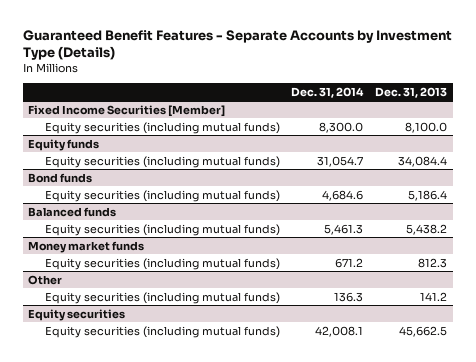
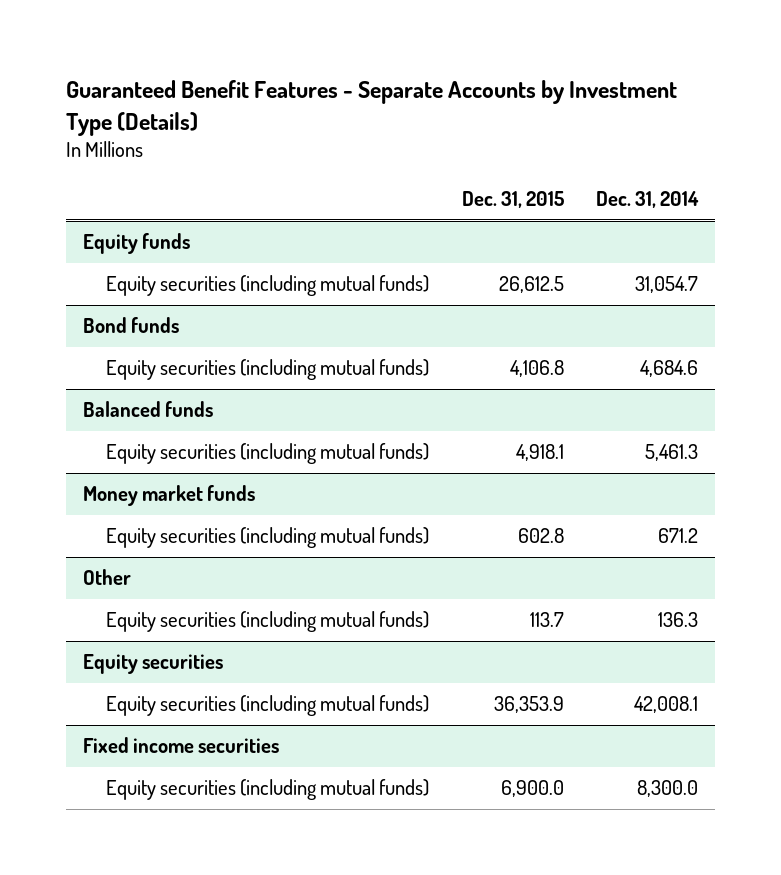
[375,86,448,98] Dec. 31, 2013 -> none
none -> [461,191,564,209] Dec. 31, 2015
[28,104,226,117] Fixed Income Securities [Member] -> none
[44,121,280,134] Equity securities (including mutual funds) -> none
none -> [82,737,279,754] Fixed income securities
none -> [106,779,430,801] Equity securities (including mutual funds)

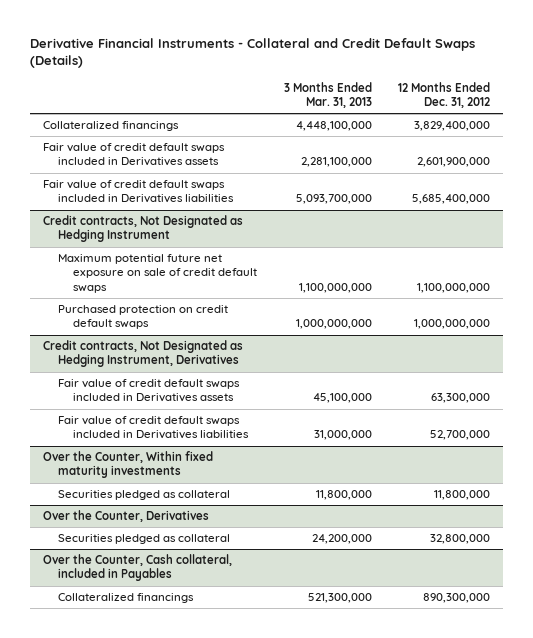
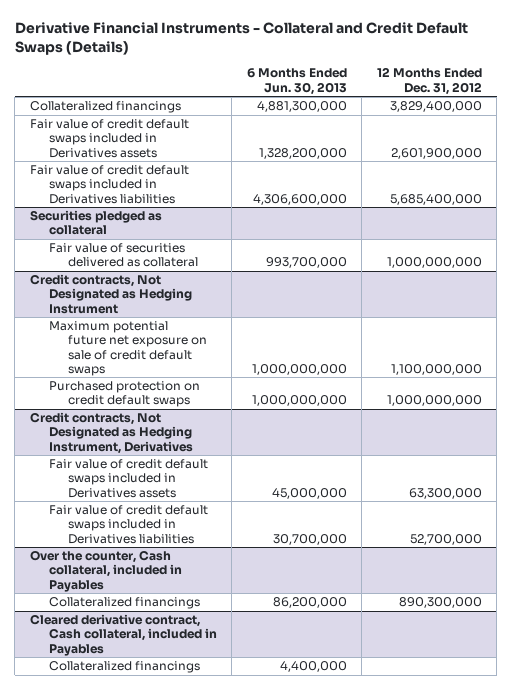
[283,81,372,108] 3 Months Ended Mar. 31, 2013 -> none
none -> [246,68,347,95] 6 Months Ended Jun. 30, 2013
none -> [29,210,162,236] Securities pledged as collateral
none -> [48,243,198,268] Fair value of securities delivered as collateral
[43,451,214,479] Over the Counter, Within fixed maturity investments -> none
[58,490,231,501] Securities pledged as collateral -> none
[43,510,210,523] Over the Counter, Derivatives -> none
[58,534,231,545] Securities pledged as collateral -> none
[43,554,233,582] Over the Counter, Cash collateral, included in Payables -> [29,550,182,592] Over the counter, Cash collateral, included in Payables
none -> [29,614,217,656] Cleared derivative contract, Cash collateral, included in Payables
none -> [48,661,200,674] Collateralized financings

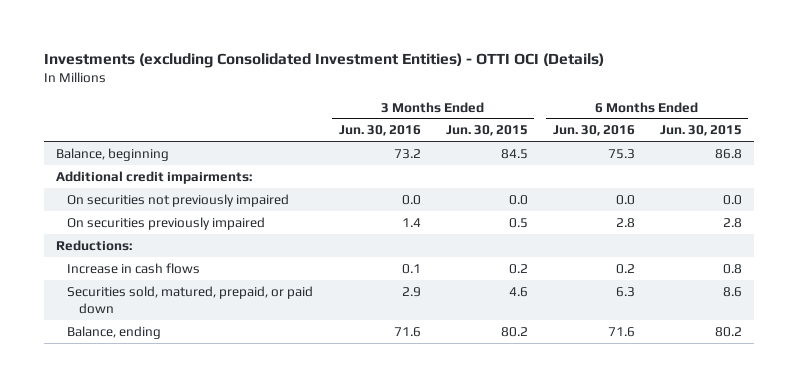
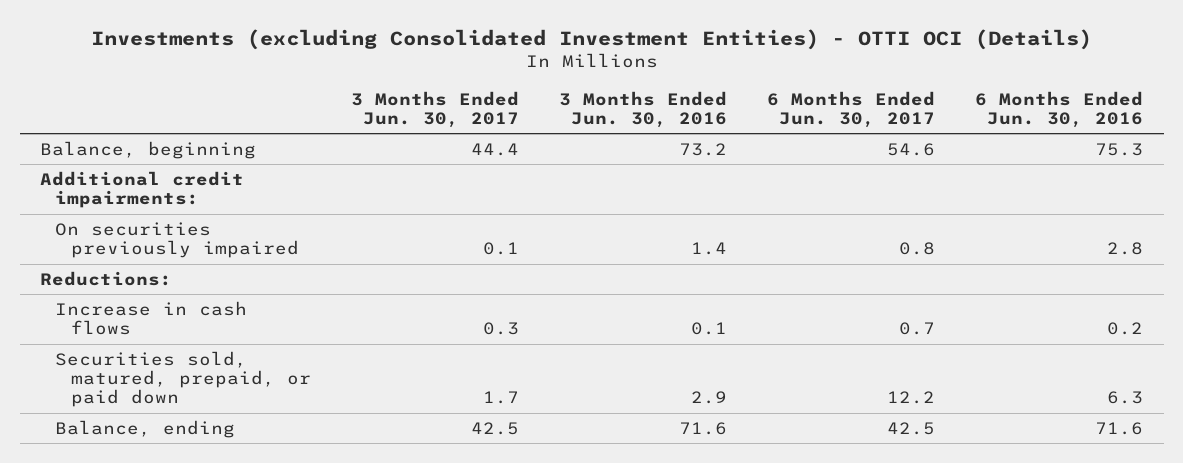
[445,125,528,137] Jun. 30, 2015 -> none
[659,125,742,137] Jun. 30, 2015 -> none
none -> [350,90,519,128] 3 Months Ended Jun. 30, 2017
none -> [767,90,936,128] 6 Months Ended Jun. 30, 2017
[67,193,290,207] On securities not previously impaired -> none

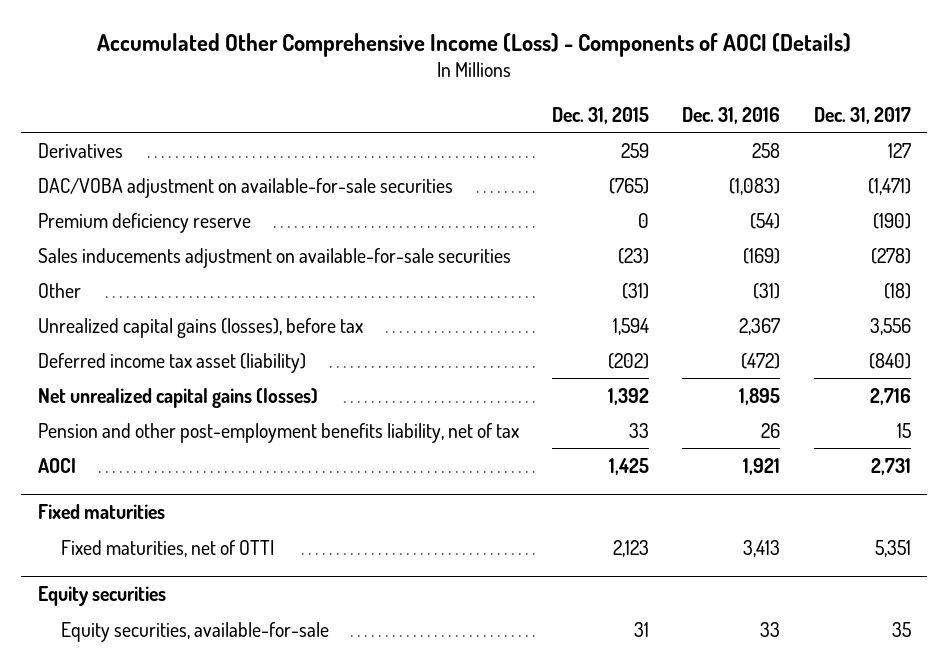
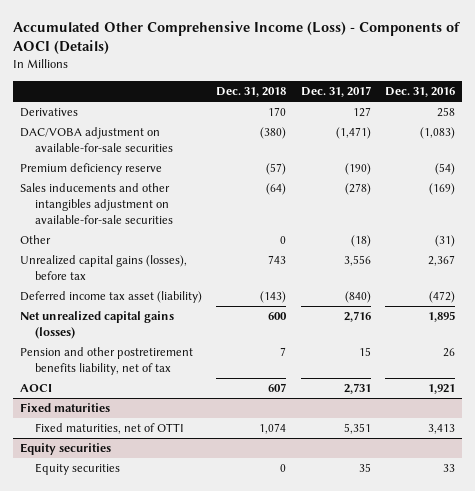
[551,106,649,124] Dec. 31, 2015 -> none
none -> [216,87,287,98] Dec. 31, 2018
[37,247,511,268] Sales inducements adjustment on available-for-sale securities -> [19,183,173,224] Sales inducements and other intangibles adjustment on available-for-sale securities
[37,422,519,443] Pension and other post-employment benefits liability, net of tax -> [19,347,193,375] Pension and other postretirement benefits liability, net of tax
[60,621,329,642] Equity securities, available-for-sale -> [34,463,120,476] Equity securities

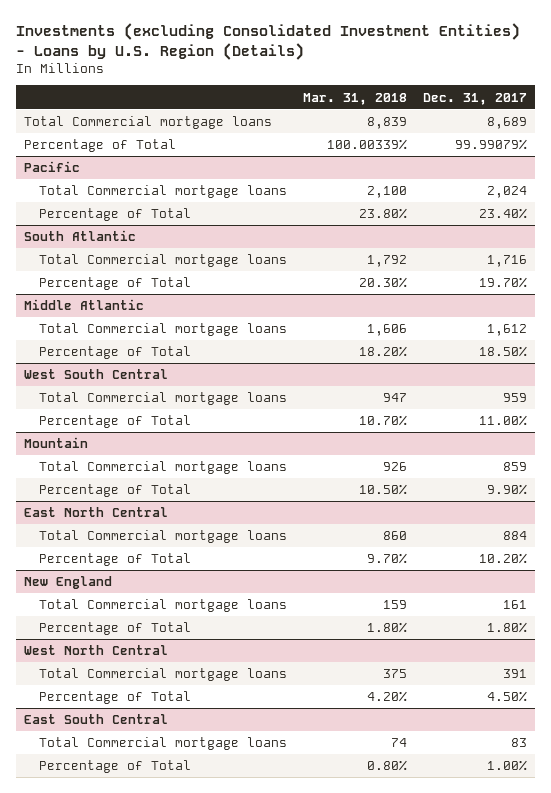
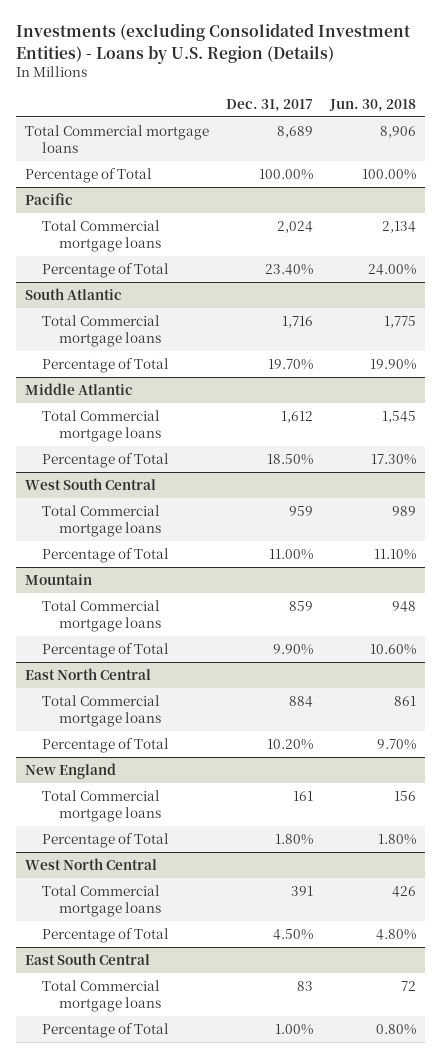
[303,92,408,105] Mar. 31, 2018 -> none
none -> [329,98,417,112] Jun. 30, 2018
[455,139,528,151] 99.99079% -> [258,169,313,181] 100.00%

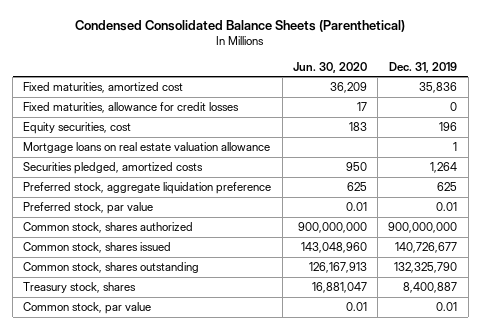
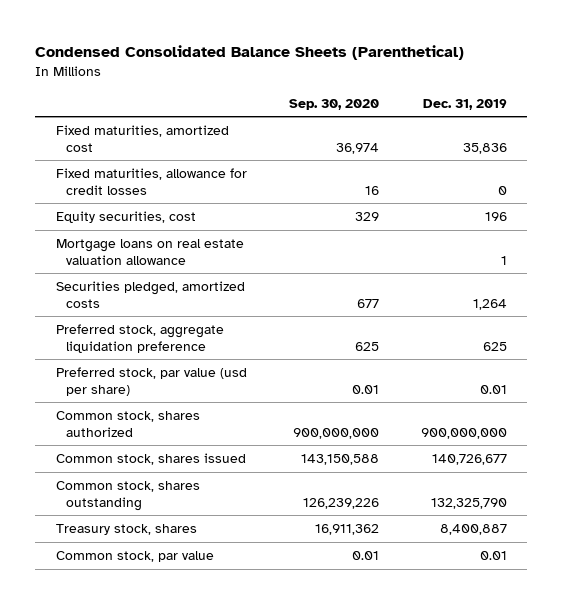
[292,61,367,73] Jun. 30, 2020 -> none
none -> [288,98,379,110] Sep. 30, 2020
[23,201,154,214] Preferred stock, par value -> [55,367,247,396] Preferred stock, par value (usd per share)

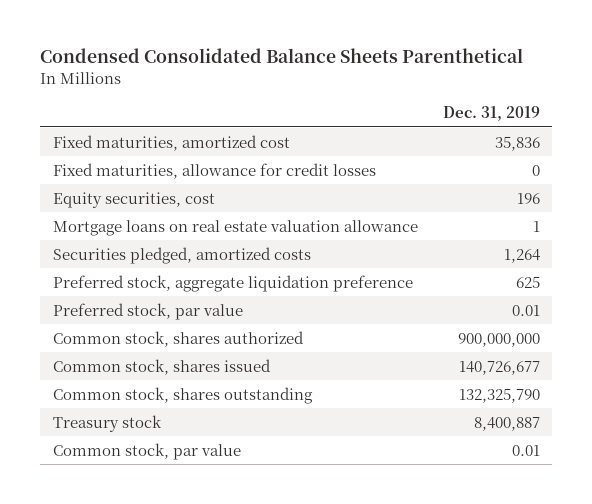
[35,44,465,60] Condensed Consolidated Balance Sheets (Parenthetical) -> [40,48,524,64] Condensed Consolidated Balance Sheets Parenthetical
[288,98,379,110] Sep. 30, 2020 -> none
[55,367,247,396] Preferred stock, par value (usd per share) -> [52,302,243,320] Preferred stock, par value
[55,524,197,536] Treasury stock, shares -> [52,414,162,432] Treasury stock

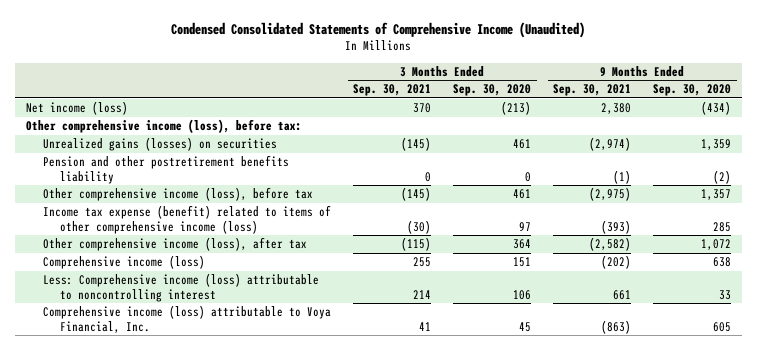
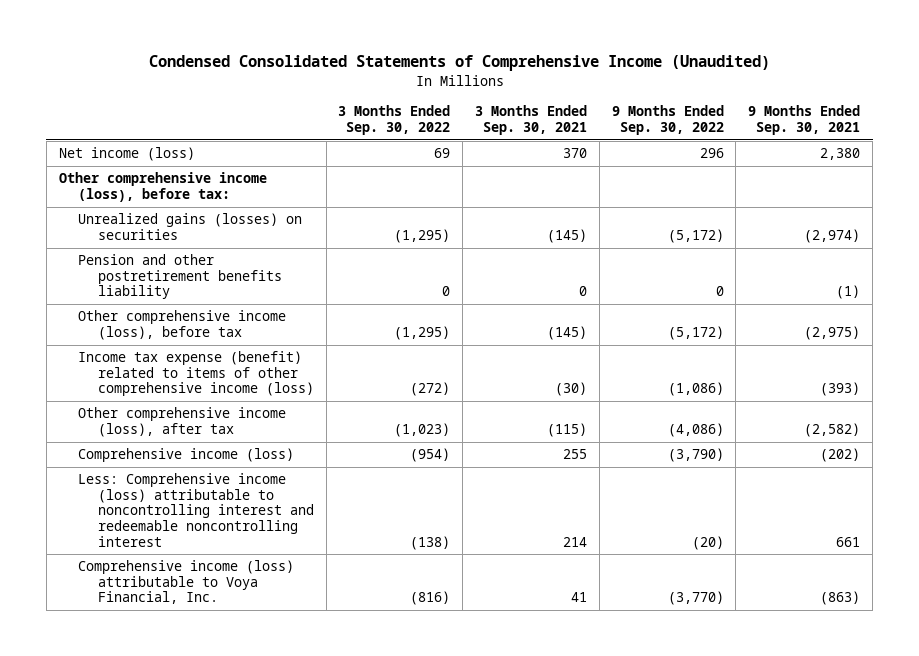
[453,84,532,97] Sep. 30, 2020 -> none
[653,84,732,97] Sep. 30, 2020 -> none
none -> [338,105,451,135] 3 Months Ended Sep. 30, 2022
none -> [611,105,724,135] 9 Months Ended Sep. 30, 2022
[43,273,320,302] Less: Comprehensive income (loss) attributable to noncontrolling interest -> [78,473,314,547] Less: Comprehensive income (loss) attributable to noncontrolling interest and redeemable noncontrolling interest

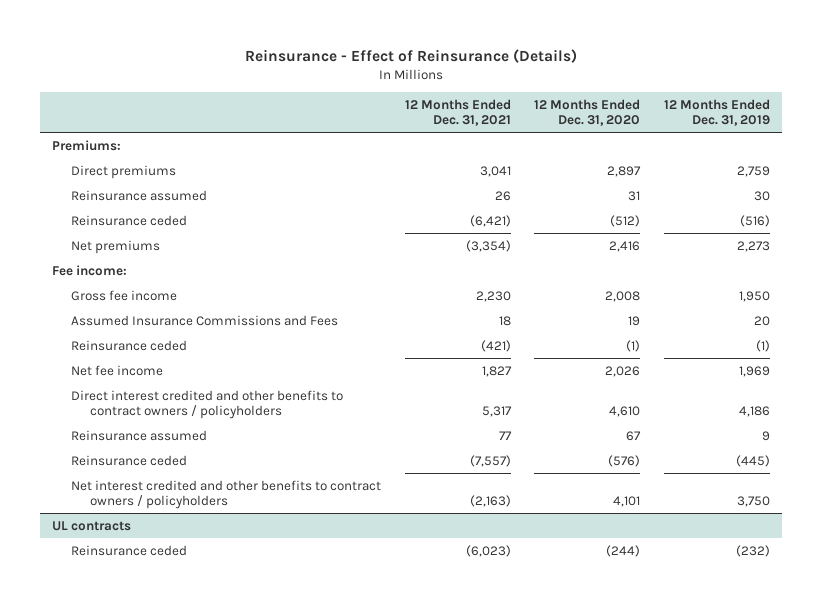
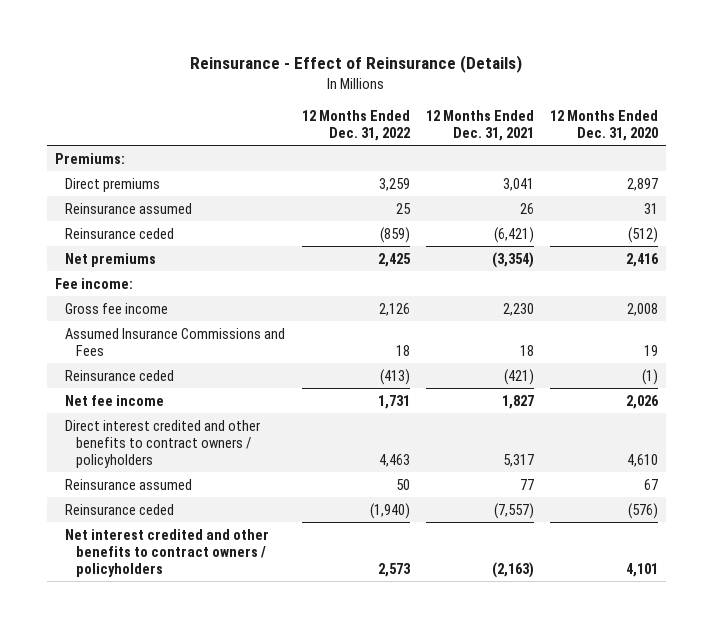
[663,98,770,126] 12 Months Ended Dec. 31, 2019 -> none
none -> [301,110,410,142] 12 Months Ended Dec. 31, 2022
[52,520,132,531] UL contracts -> none
[71,544,188,556] Reinsurance ceded -> none

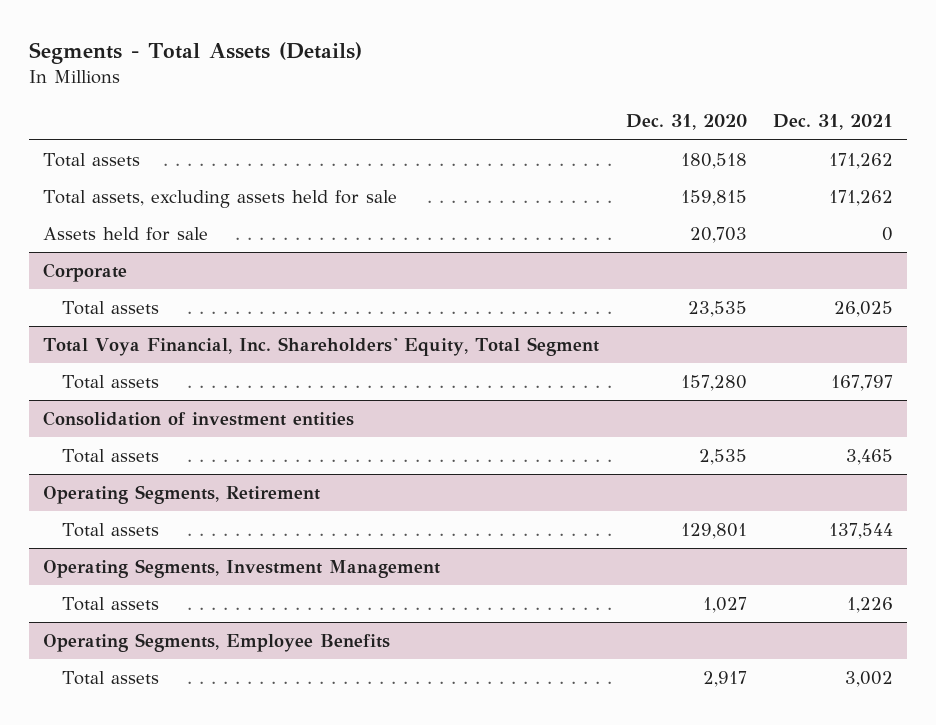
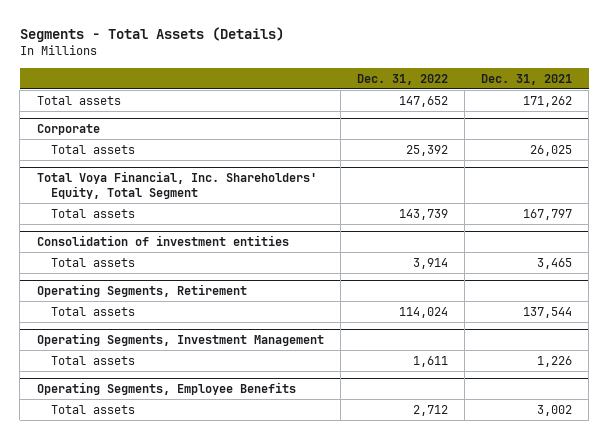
[625,114,747,131] Dec. 31, 2020 -> none
none -> [356,73,448,85] Dec. 31, 2022
[42,190,397,209] Total assets, excluding assets held for sale -> none
[42,227,208,242] Assets held for sale -> none

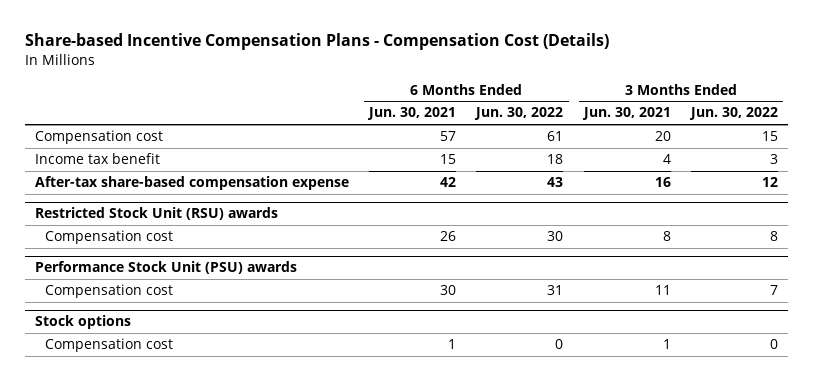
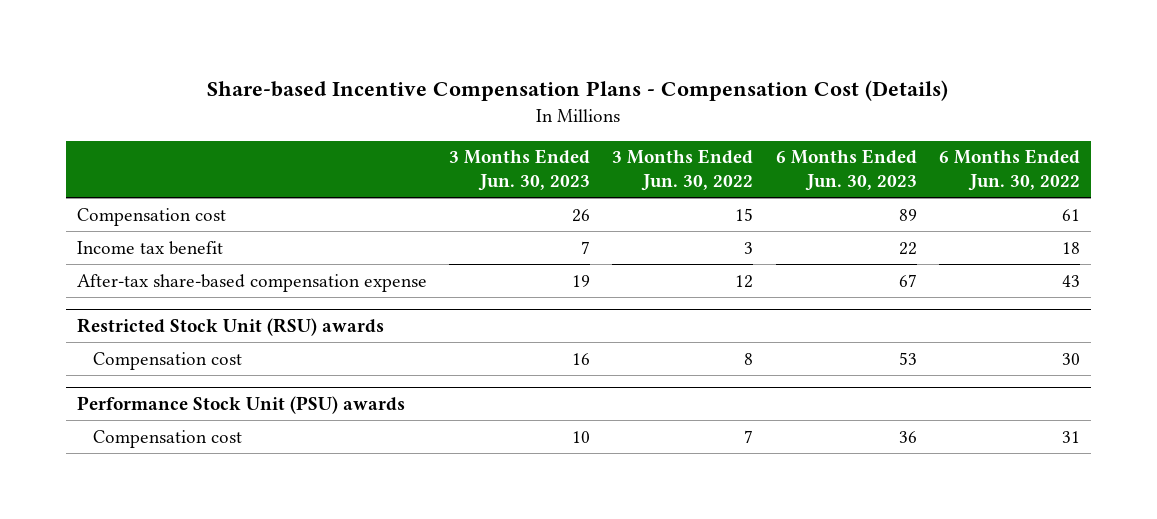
[367,107,457,121] Jun. 30, 2021 -> none
[581,107,671,121] Jun. 30, 2021 -> none
none -> [449,149,591,192] 3 Months Ended Jun. 30, 2023
none -> [775,149,917,192] 6 Months Ended Jun. 30, 2023
[34,315,131,330] Stock options -> none
[44,338,173,353] Compensation cost -> none

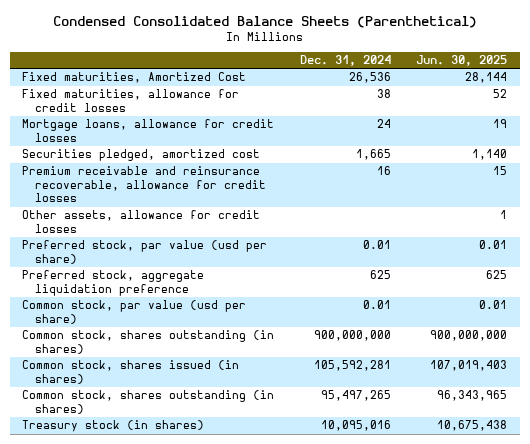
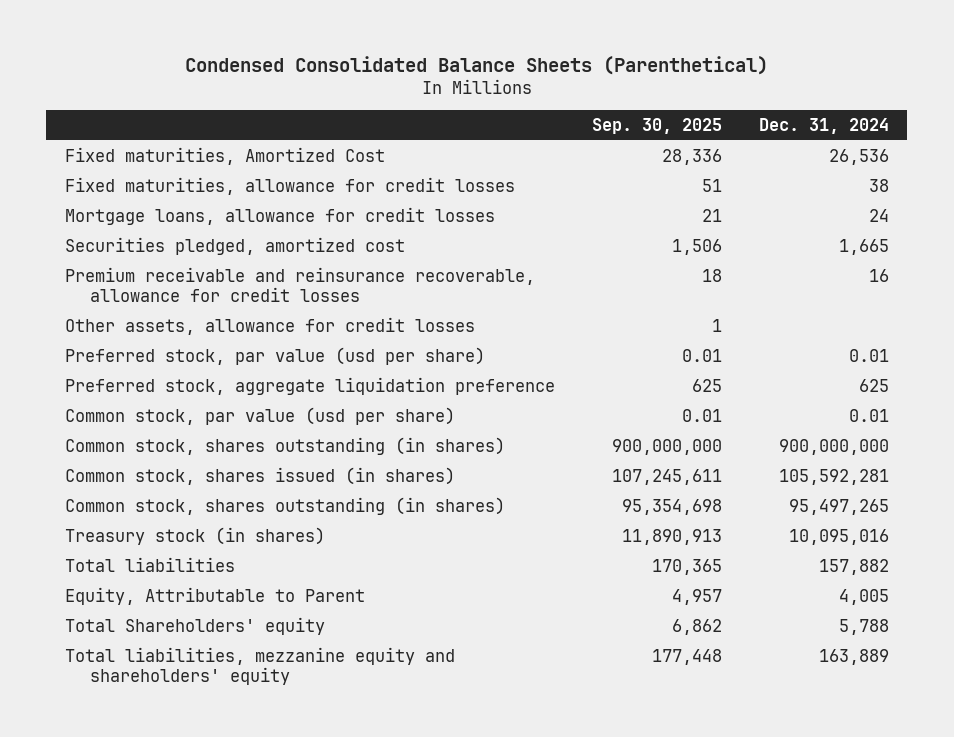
[416,55,508,67] Jun. 30, 2025 -> none
none -> [591,117,722,134] Sep. 30, 2025
none -> [64,556,235,572] Total liabilities
none -> [64,586,365,605] Equity, Attributable to Parent
none -> [64,616,325,635] Total Shareholders' equity
none -> [64,646,455,685] Total liabilities, mezzanine equity and shareholders' equity

